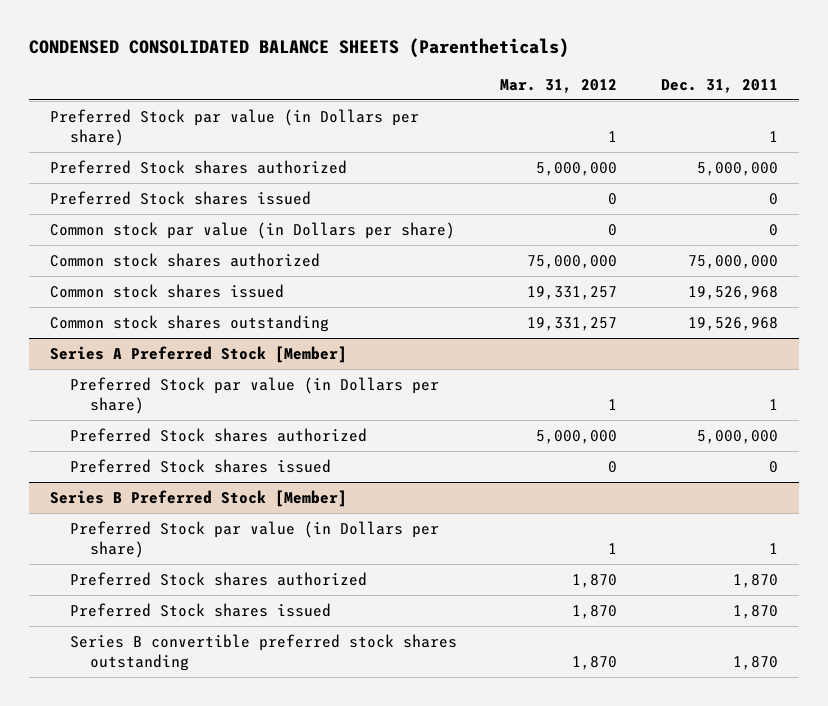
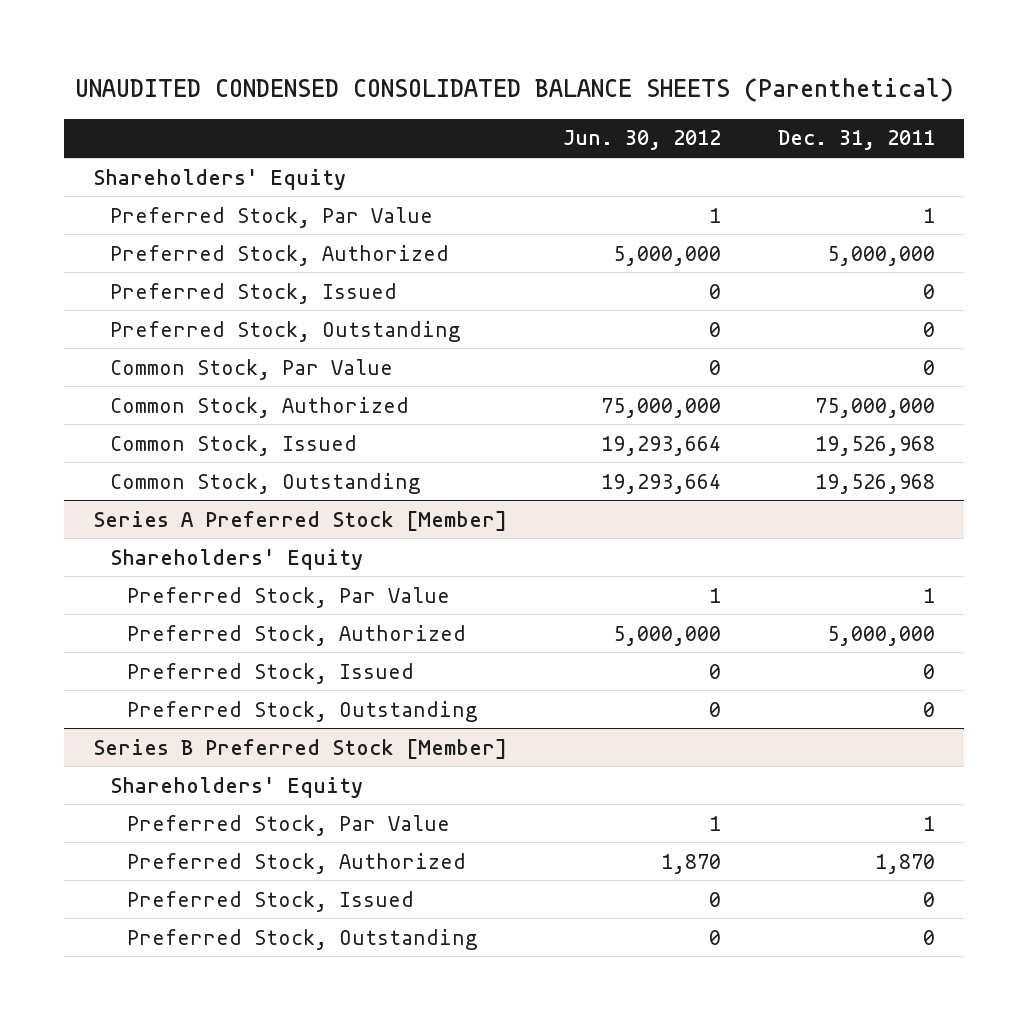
[28,38,569,59] CONDENSED CONSOLIDATED BALANCE SHEETS (Parentheticals) -> [74,78,953,103] UNAUDITED CONDENSED CONSOLIDATED BALANCE SHEETS (Parenthetical)
[500,78,618,93] Mar. 31, 2012 -> none
none -> [563,130,722,151] Jun. 30, 2012
none -> [92,168,346,190] Shareholders' Equity
[50,109,420,146] Preferred Stock par value (in Dollars per share) -> [109,206,433,228] Preferred Stock, Par Value
[50,160,348,175] Preferred Stock shares authorized -> [109,244,449,266] Preferred Stock, Authorized
[50,191,312,206] Preferred Stock shares issued -> [109,282,397,304] Preferred Stock, Issued
none -> [109,320,461,342] Preferred Stock, Outstanding
[50,222,456,240] Common stock par value (in Dollars per share) -> [109,358,393,380] Common Stock, Par Value
[50,253,321,268] Common stock shares authorized -> [109,396,409,418] Common Stock, Authorized
[50,284,285,299] Common stock shares issued -> [109,434,357,456] Common Stock, Issued
[50,315,330,333] Common stock shares outstanding -> [109,472,421,494] Common Stock, Outstanding
none -> [109,548,363,570] Shareholders' Equity
[70,377,440,414] Preferred Stock par value (in Dollars per share) -> [126,586,450,608] Preferred Stock, Par Value
[70,428,368,443] Preferred Stock shares authorized -> [126,624,466,646] Preferred Stock, Authorized
[70,459,332,474] Preferred Stock shares issued -> [126,662,414,684] Preferred Stock, Issued
none -> [126,700,478,722] Preferred Stock, Outstanding
none -> [109,776,363,798] Shareholders' Equity
[70,521,440,558] Preferred Stock par value (in Dollars per share) -> [126,814,450,836] Preferred Stock, Par Value
[70,572,368,587] Preferred Stock shares authorized -> [126,852,466,874] Preferred Stock, Authorized
[70,603,332,618] Preferred Stock shares issued -> [126,890,414,912] Preferred Stock, Issued
[732,605,778,620] 1,870 -> [923,891,936,907] 0
[70,634,458,671] Series B convertible preferred stock shares outstanding -> [126,928,478,950] Preferred Stock, Outstanding
[732,655,778,670] 1,870 -> [923,929,936,945] 0

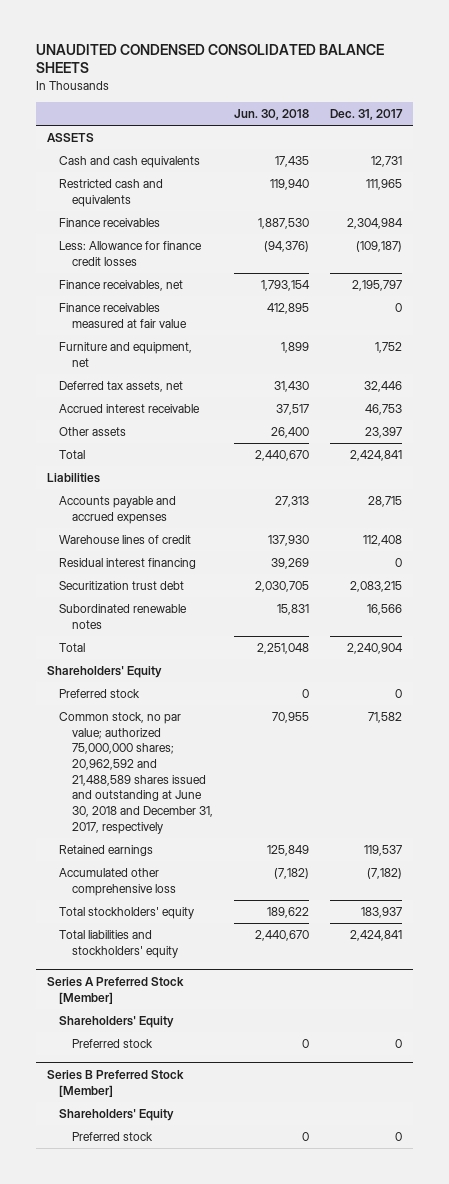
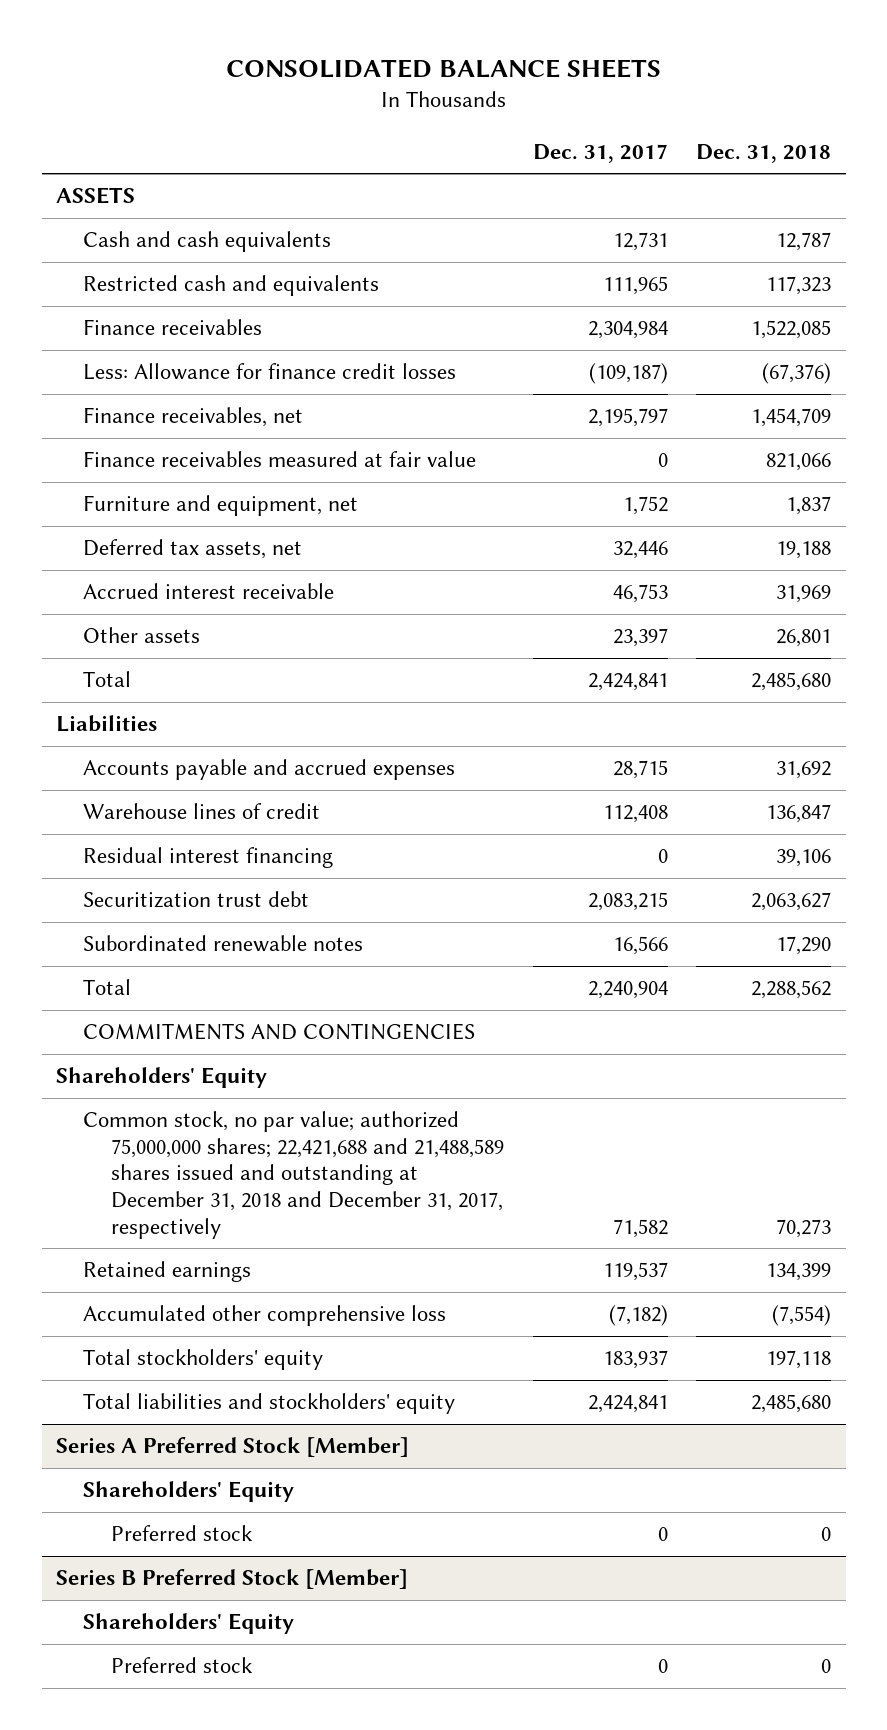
[35,43,384,74] UNAUDITED CONDENSED CONSOLIDATED BALANCE SHEETS -> [225,58,661,78] CONSOLIDATED BALANCE SHEETS
[233,108,309,120] Jun. 30, 2018 -> none
none -> [696,143,832,163] Dec. 31, 2018
none -> [83,1023,476,1041] COMMITMENTS AND CONTINGENCIES
[59,689,141,699] Preferred stock -> none
[59,712,213,834] Common stock, no par value; authorized 75,000,000 shares; 20,962,592 and 21,488,589 shares issued and outstanding at June 30, 2018 and December 31, 2017, respectively -> [83,1111,504,1239] Common stock, no par value; authorized 75,000,000 shares; 22,421,688 and 21,488,589 shares issued and outstanding at December 31, 2018 and December 31, 2017, respectively

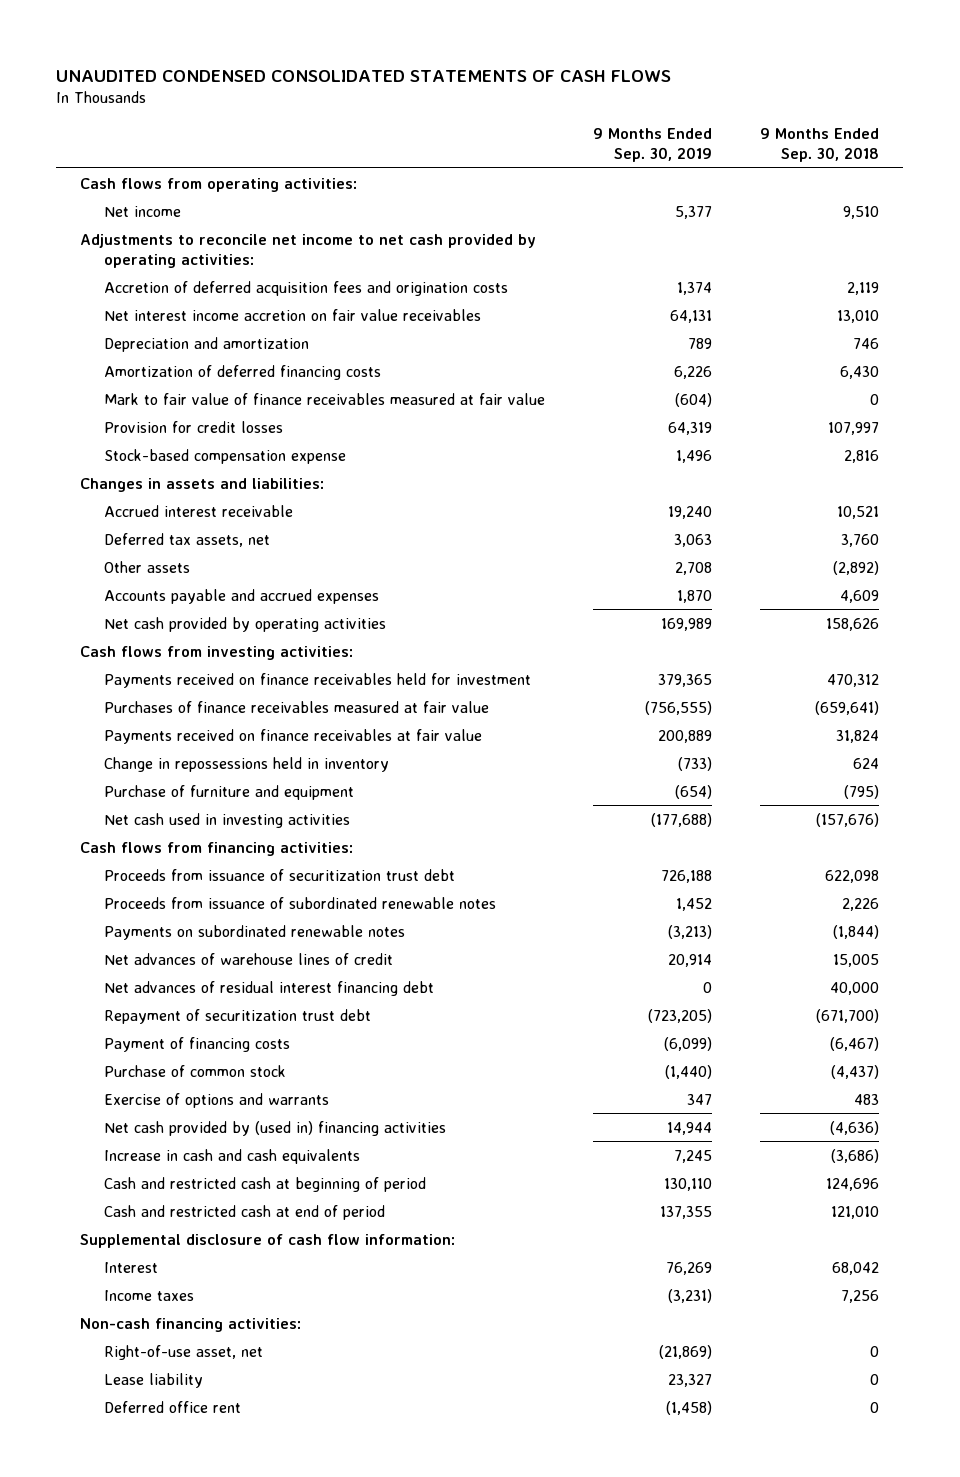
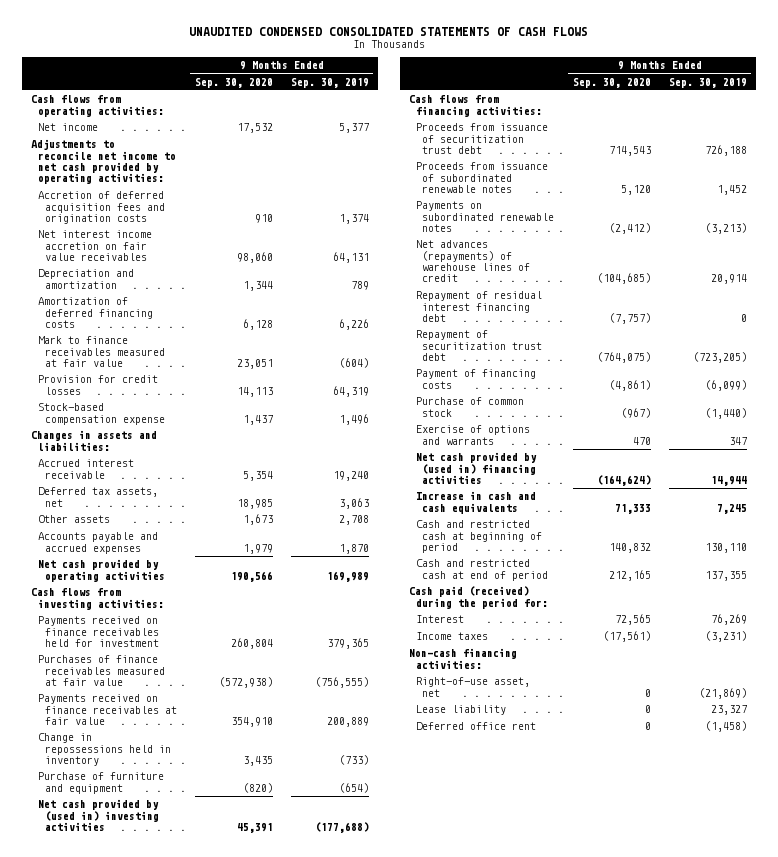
[760,128,880,163] 9 Months Ended Sep. 30, 2018 -> none
none -> [194,77,273,88] Sep. 30, 2020
[104,392,546,405] Mark to fair value of finance receivables measured at fair value -> [37,336,165,368] Mark to finance receivables measured at fair value
[104,812,351,828] Net cash used in investing activities -> [37,799,159,832] Net cash provided by (used in) investing activities
[104,952,394,965] Net advances of warehouse lines of credit -> [415,240,531,283] Net advances (repayments) of warehouse lines of credit
[104,980,435,996] Net advances of residual interest financing debt -> [415,291,542,323] Repayment of residual interest financing debt
[80,1233,456,1248] Supplemental disclosure of cash flow information: -> none
none -> [409,586,548,609] Cash paid (received) during the period for:

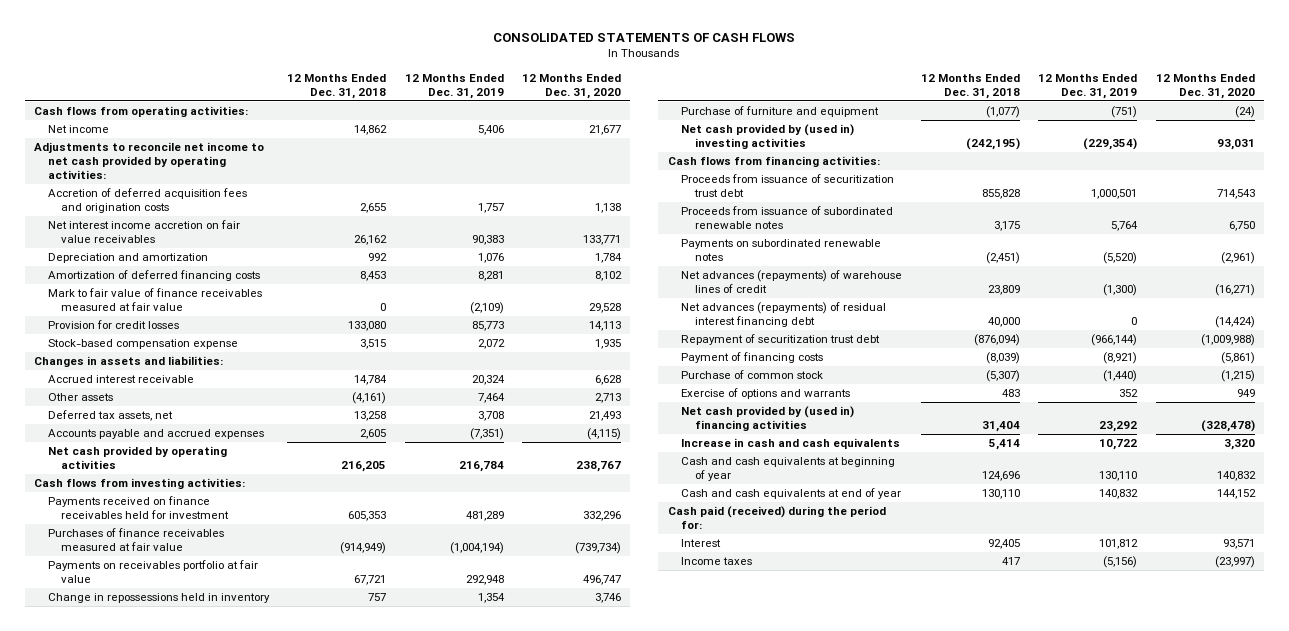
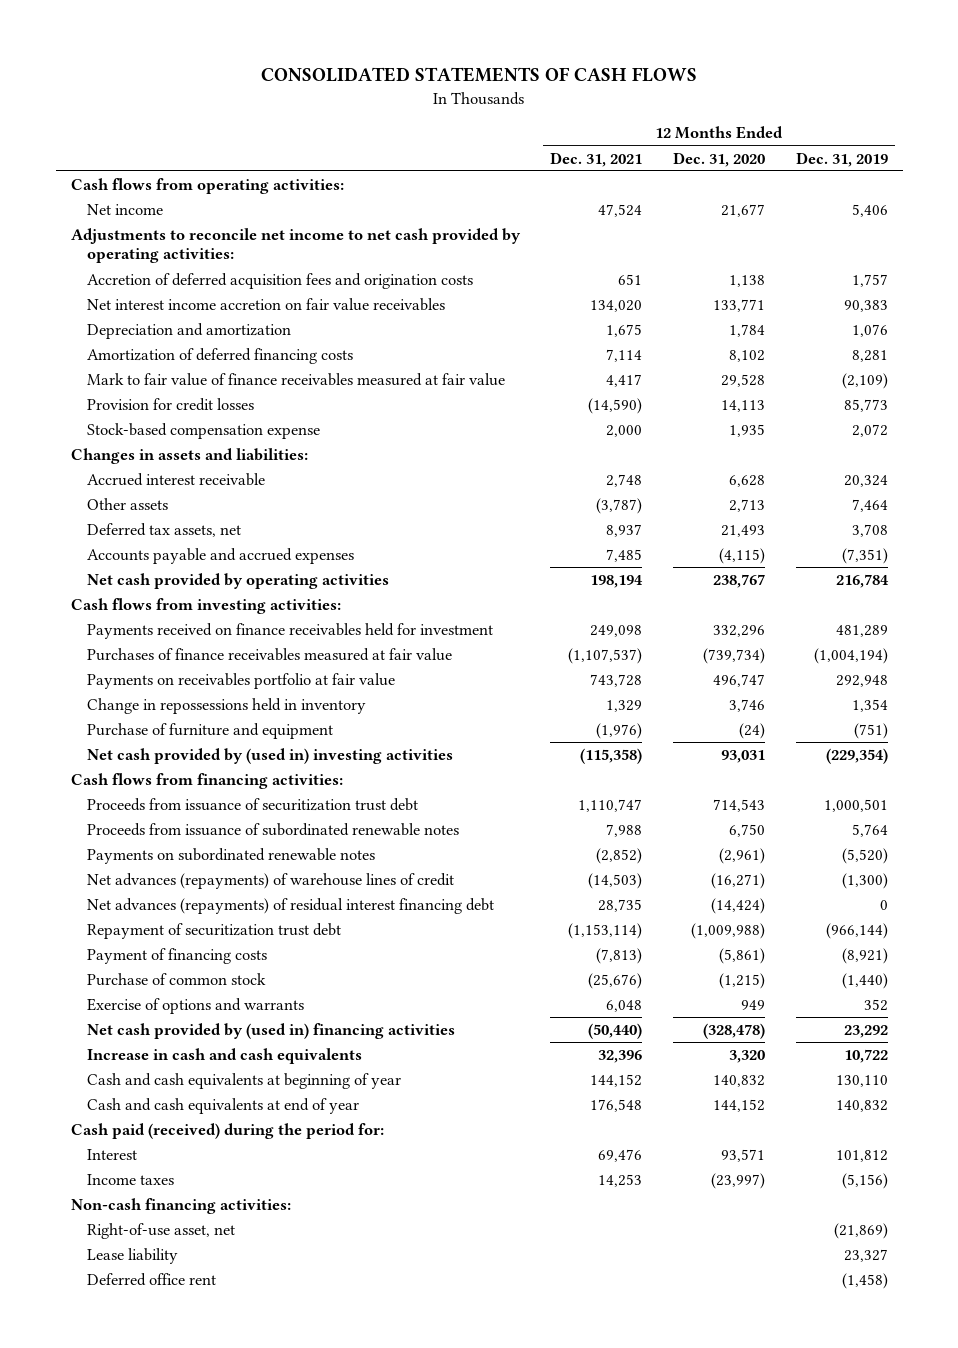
[287,73,387,99] 12 Months Ended Dec. 31, 2018 -> none
none -> [550,151,643,167] Dec. 31, 2021
none -> [70,1198,291,1215] Non-cash financing activities:
none -> [86,1223,235,1240] Right-of-use asset, net
none -> [86,1248,178,1265] Lease liability
none -> [86,1273,216,1287] Deferred office rent

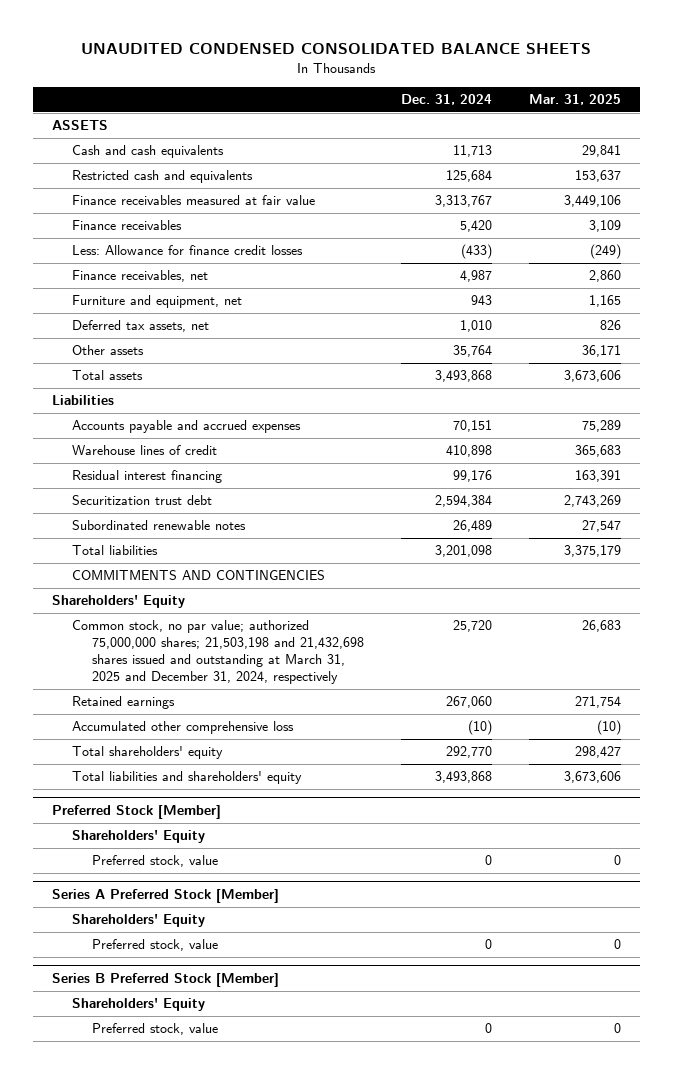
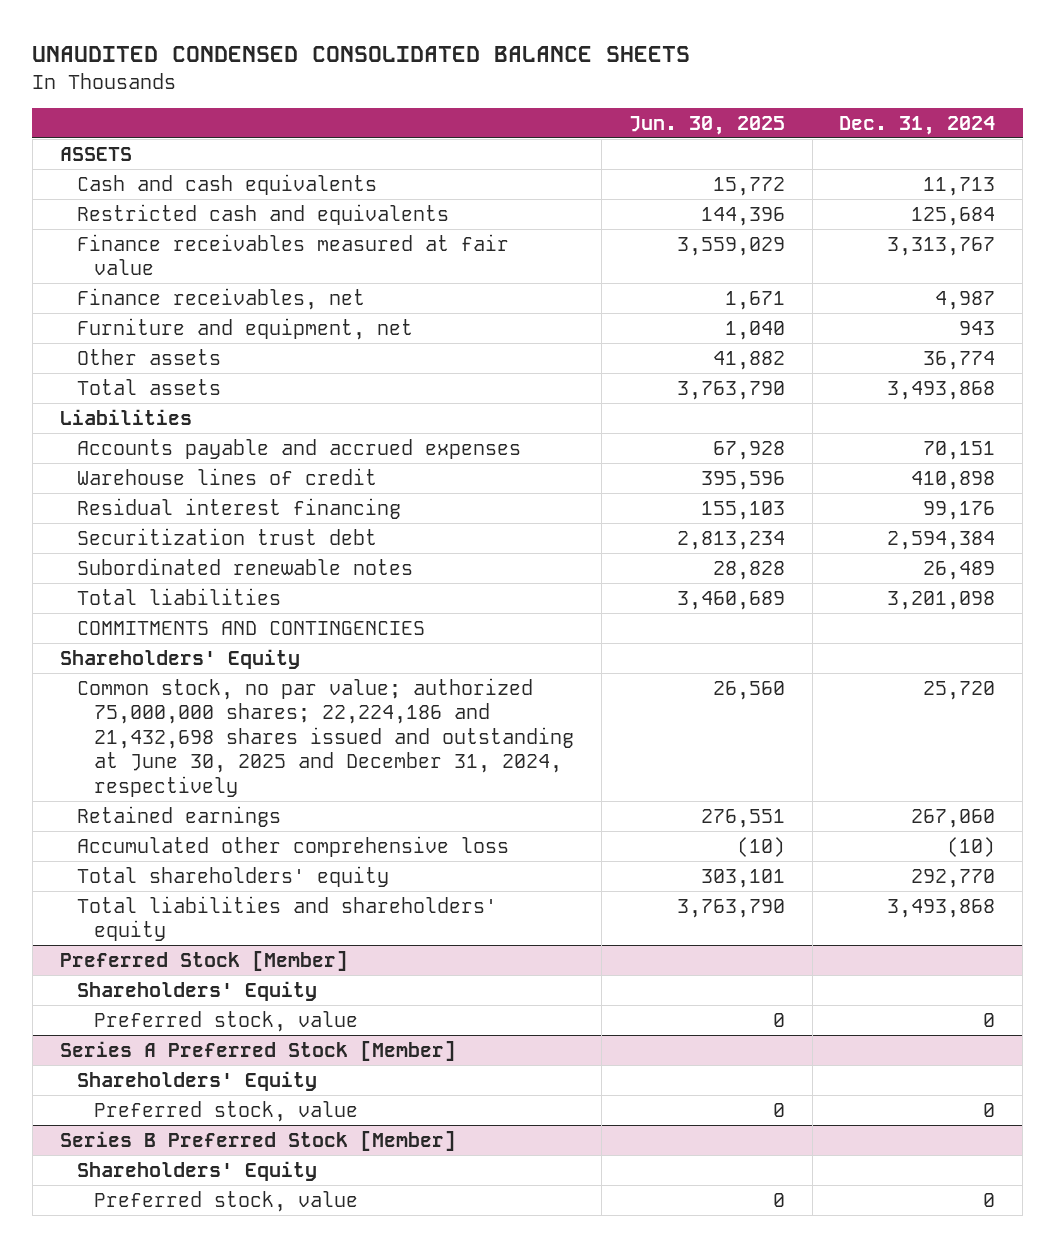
[529,94,622,106] Mar. 31, 2025 -> none
none -> [628,115,785,135] Jun. 30, 2025
[71,220,182,231] Finance receivables -> none
[71,245,303,256] Less: Allowance for finance credit losses -> none
[71,320,209,333] Deferred tax assets, net -> none
[453,345,493,358] 35,764 -> [923,350,996,370] 36,774
[71,620,365,685] Common stock, no par value; authorized 75,000,000 shares; 21,503,198 and 21,432,698 shares issued and outstanding at March 31, 2025 and December 31, 2024, respectively -> [76,677,575,797] Common stock, no par value; authorized 75,000,000 shares; 22,224,186 and 21,432,698 shares issued and outstanding at June 30, 2025 and December 31, 2024, respectively

